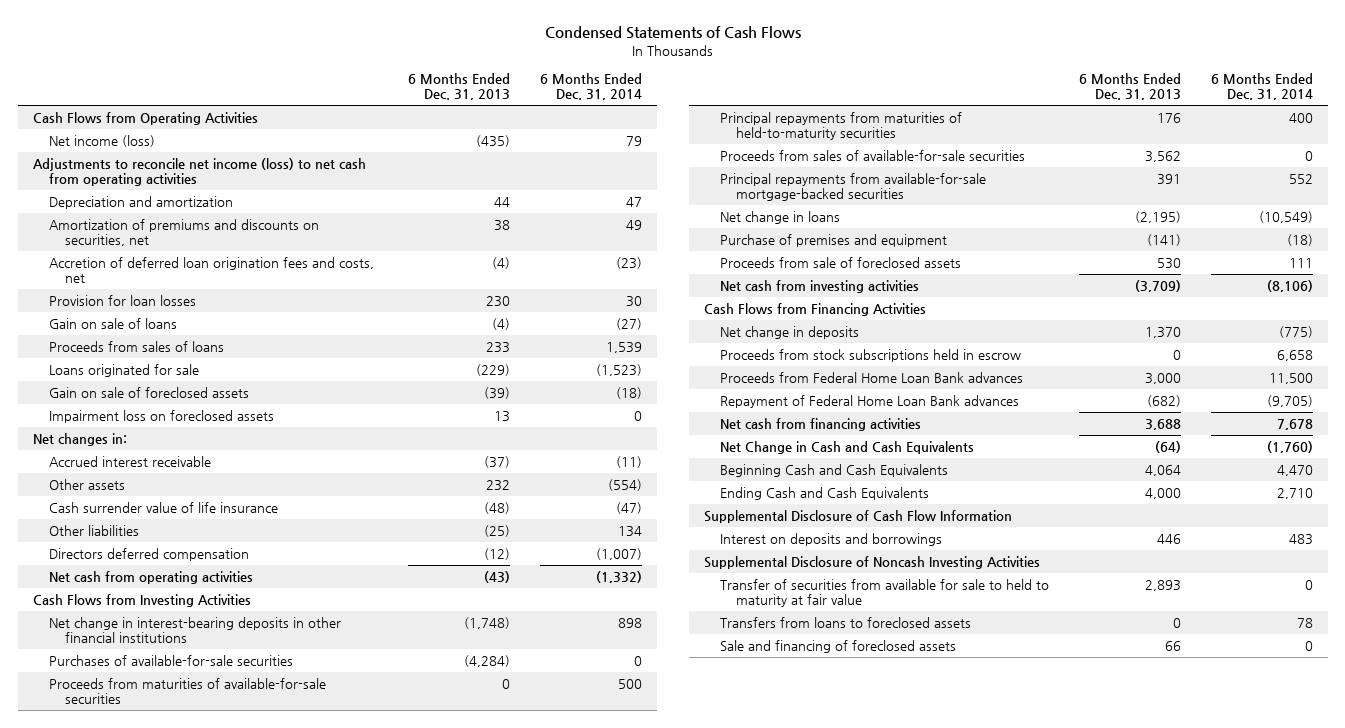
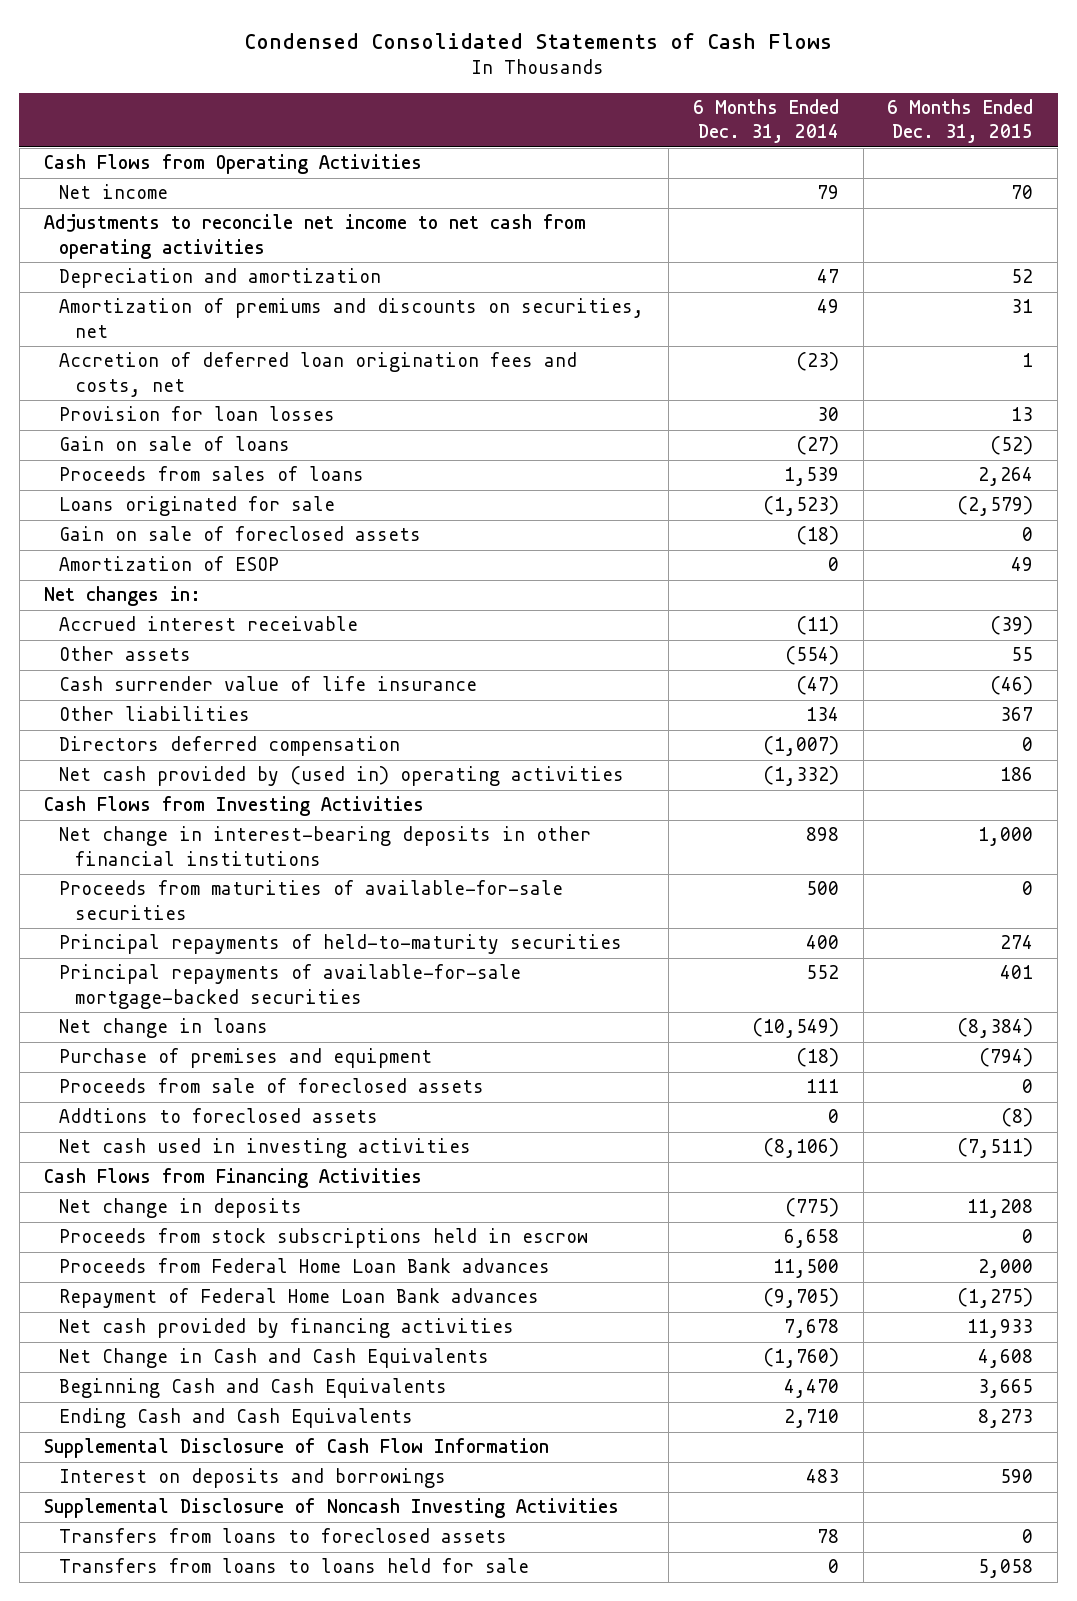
[544,26,801,40] Condensed Statements of Cash Flows -> [244,32,833,49] Condensed Consolidated Statements of Cash Flows
[407,73,510,100] 6 Months Ended Dec. 31, 2013 -> none
none -> [887,99,1034,144] 6 Months Ended Dec. 31, 2015
[48,134,155,147] Net income (loss) -> [59,184,169,200] Net income
[32,157,366,186] Adjustments to reconcile net income (loss) to net cash from operating activities -> [43,214,586,259] Adjustments to reconcile net income to net cash from operating activities
[48,409,274,423] Impairment loss on foreclosed assets -> none
none -> [59,556,280,572] Amortization of ESOP
[48,570,253,584] Net cash from operating activities -> [59,766,625,787] Net cash provided by (used in) operating activities
[48,654,293,666] Purchases of available-for-sale securities -> none
[719,149,1025,161] Proceeds from sales of available-for-sale securities -> none
[719,111,962,140] Principal repayments from maturities of held-to-maturity securities -> [59,934,623,955] Principal repayments of held-to-maturity securities
[719,172,986,201] Principal repayments from available-for-sale mortgage-backed securities -> [59,964,522,1009] Principal repayments of available-for-sale mortgage-backed securities
none -> [59,1108,379,1124] Addtions to foreclosed assets
[719,279,919,293] Net cash from investing activities -> [59,1138,472,1159] Net cash used in investing activities
[719,417,921,431] Net cash from financing activities -> [59,1318,515,1339] Net cash provided by financing activities
[719,578,1049,607] Transfer of securities from available for sale to held to maturity at fair value -> none
[719,639,956,653] Sale and financing of foreclosed assets -> none
none -> [59,1558,530,1574] Transfers from loans to loans held for sale

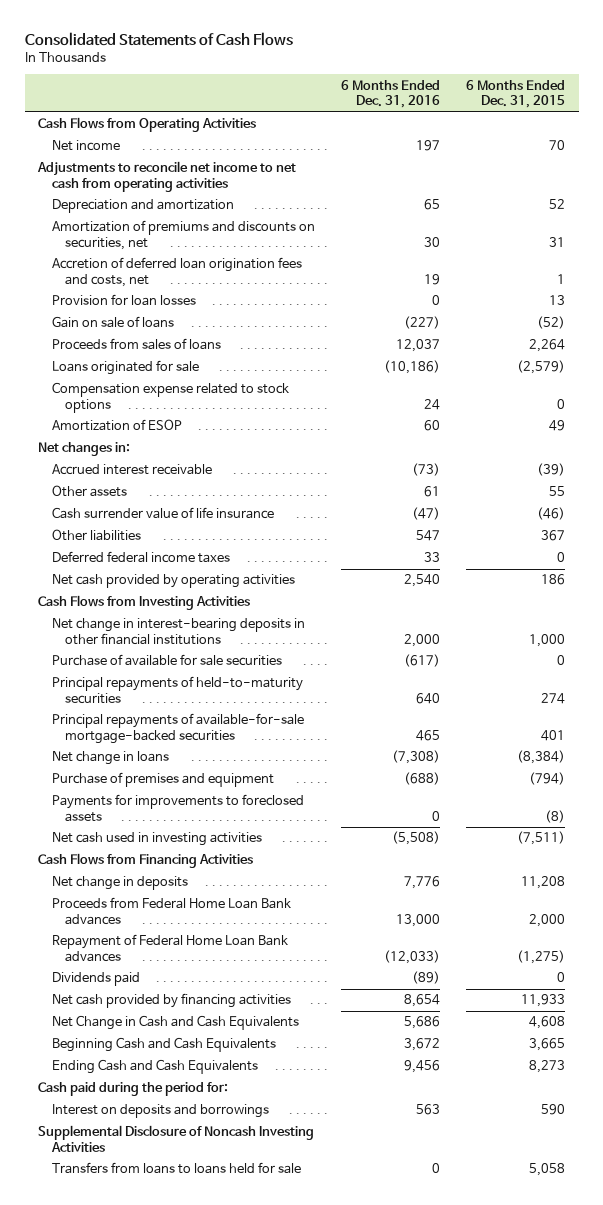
[244,32,833,49] Condensed Consolidated Statements of Cash Flows -> [24,31,293,46] Consolidated Statements of Cash Flows
[692,99,839,144] 6 Months Ended Dec. 31, 2014 -> none
none -> [340,79,440,109] 6 Months Ended Dec. 31, 2016
[59,526,422,542] Gain on sale of foreclosed assets -> none
none -> [51,382,289,413] Compensation expense related to stock options
[59,736,401,757] Directors deferred compensation -> none
none -> [51,551,230,564] Deferred federal income taxes
[59,766,625,787] Net cash provided by (used in) operating activities -> [51,574,295,589] Net cash provided by operating activities
[59,880,564,920] Proceeds from maturities of available-for-sale securities -> [51,654,282,667] Purchase of available for sale securities
[59,1078,485,1094] Proceeds from sale of foreclosed assets -> none
[59,1108,379,1124] Addtions to foreclosed assets -> none
none -> [51,794,304,822] Payments for improvements to foreclosed assets
[59,1228,589,1249] Proceeds from stock subscriptions held in escrow -> none
none -> [51,972,140,987] Dividends paid
[43,1438,549,1459] Supplemental Disclosure of Cash Flow Information -> none
none -> [38,1082,229,1097] Cash paid during the period for:
[59,1528,508,1544] Transfers from loans to foreclosed assets -> none

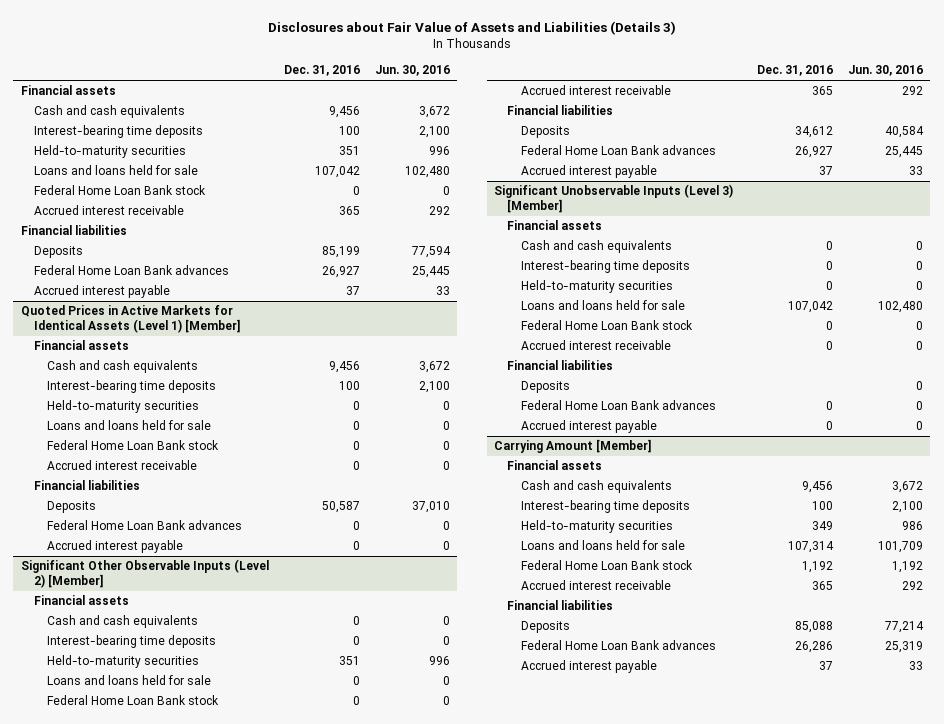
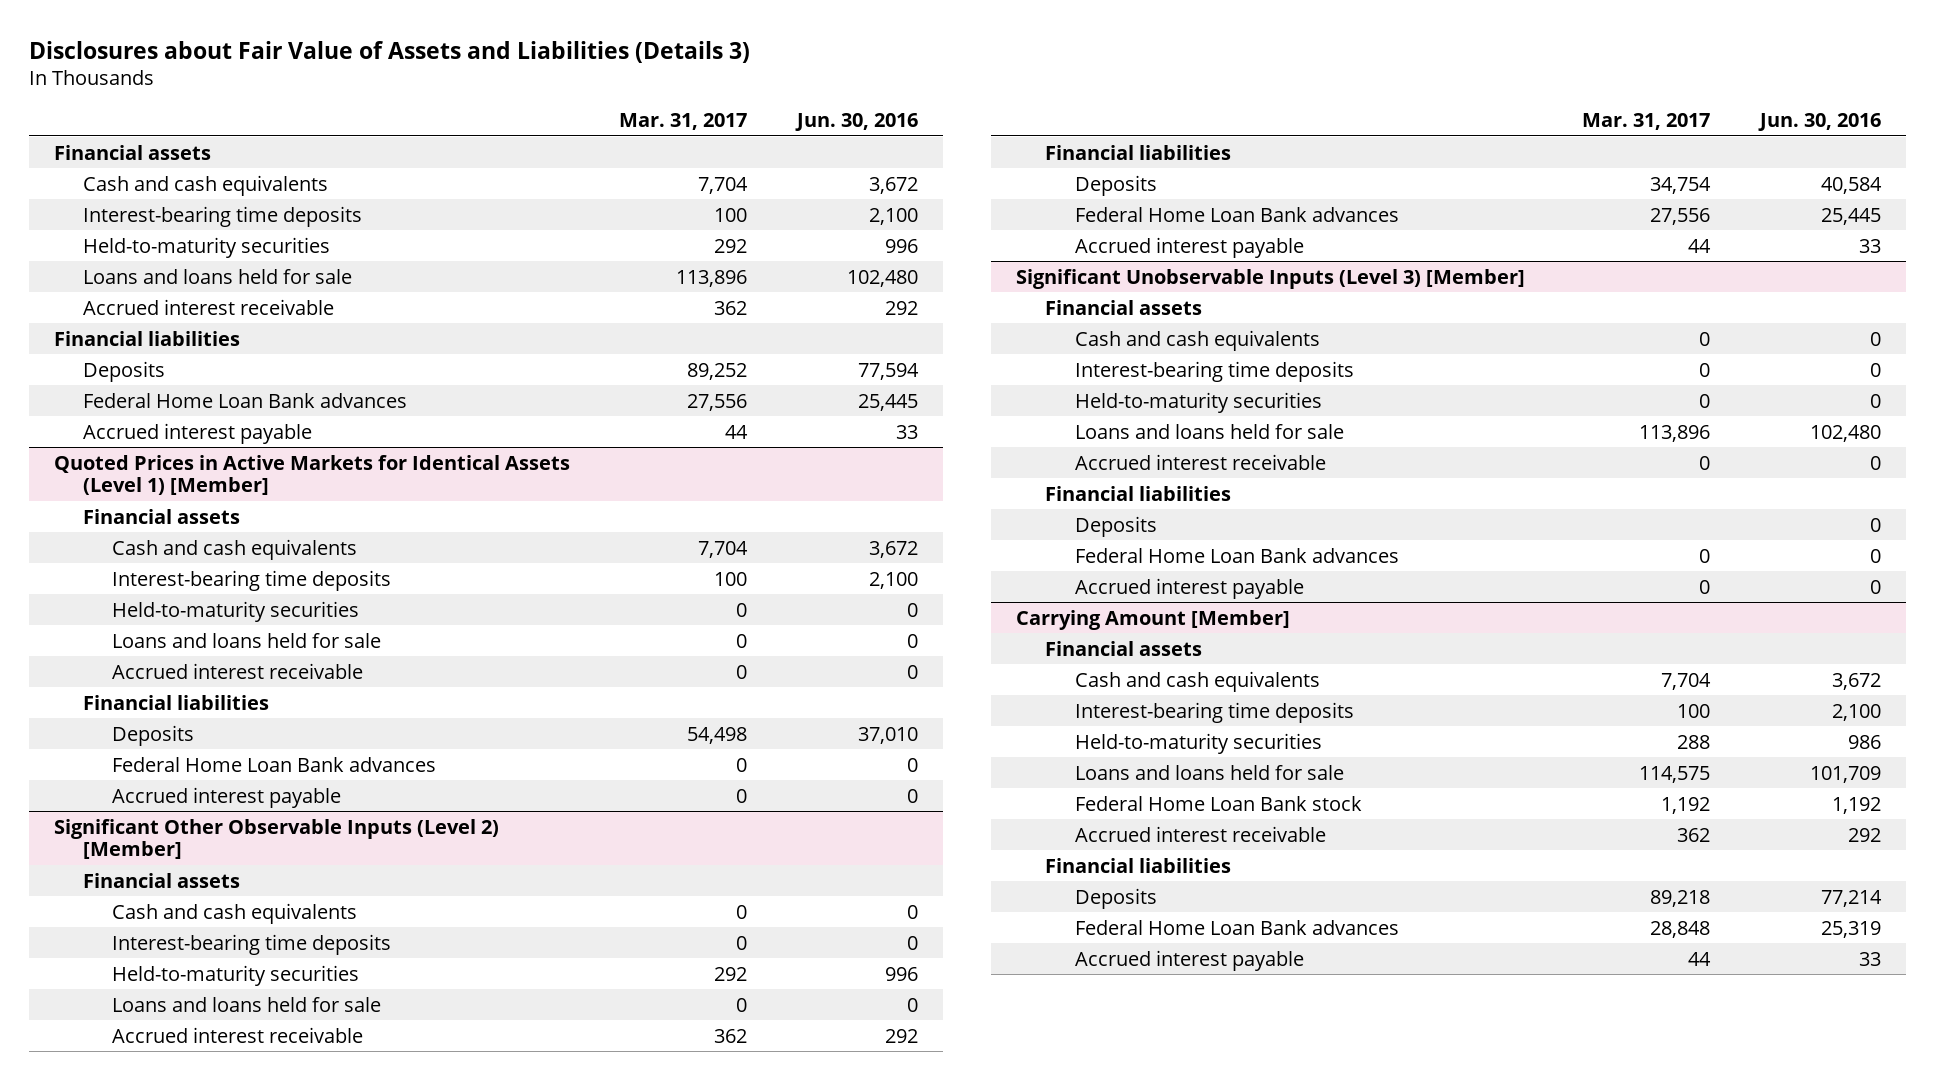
[283,65,360,77] Dec. 31, 2016 -> none
none -> [619,112,748,130] Mar. 31, 2017
[34,185,207,196] Federal Home Loan Bank stock -> none
[47,440,220,451] Federal Home Loan Bank stock -> none
[47,695,220,706] Federal Home Loan Bank stock -> none
[520,320,693,331] Federal Home Loan Bank stock -> none

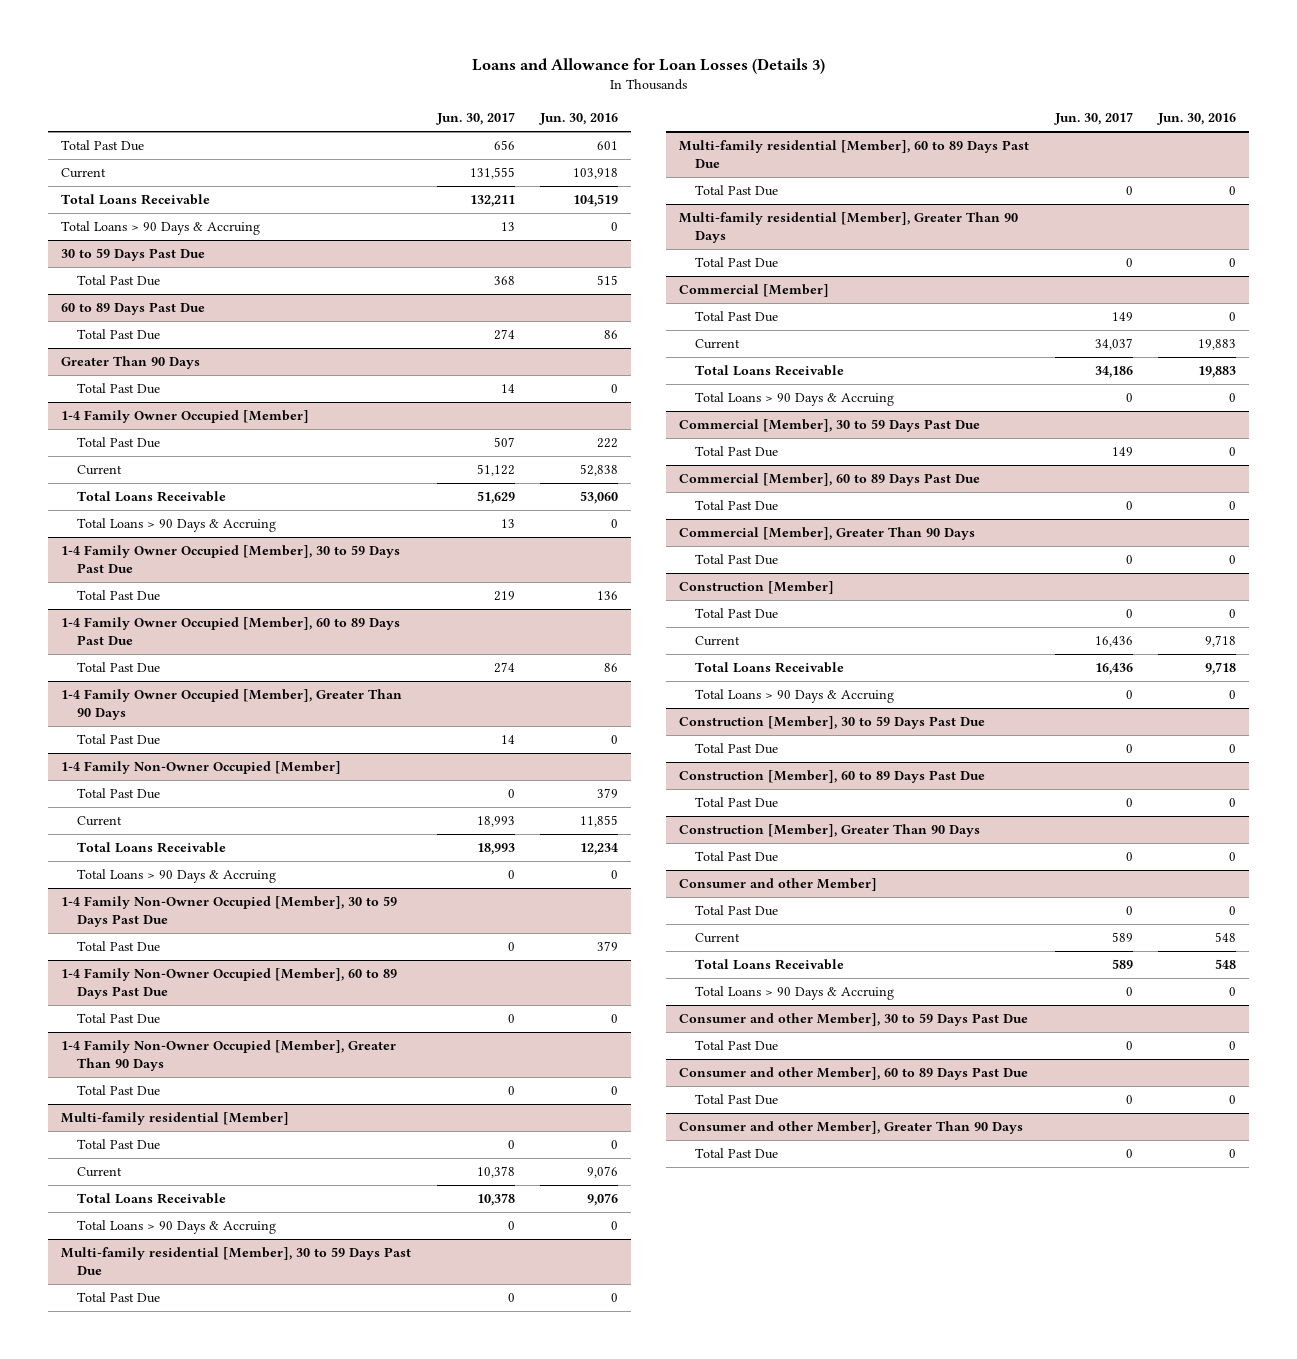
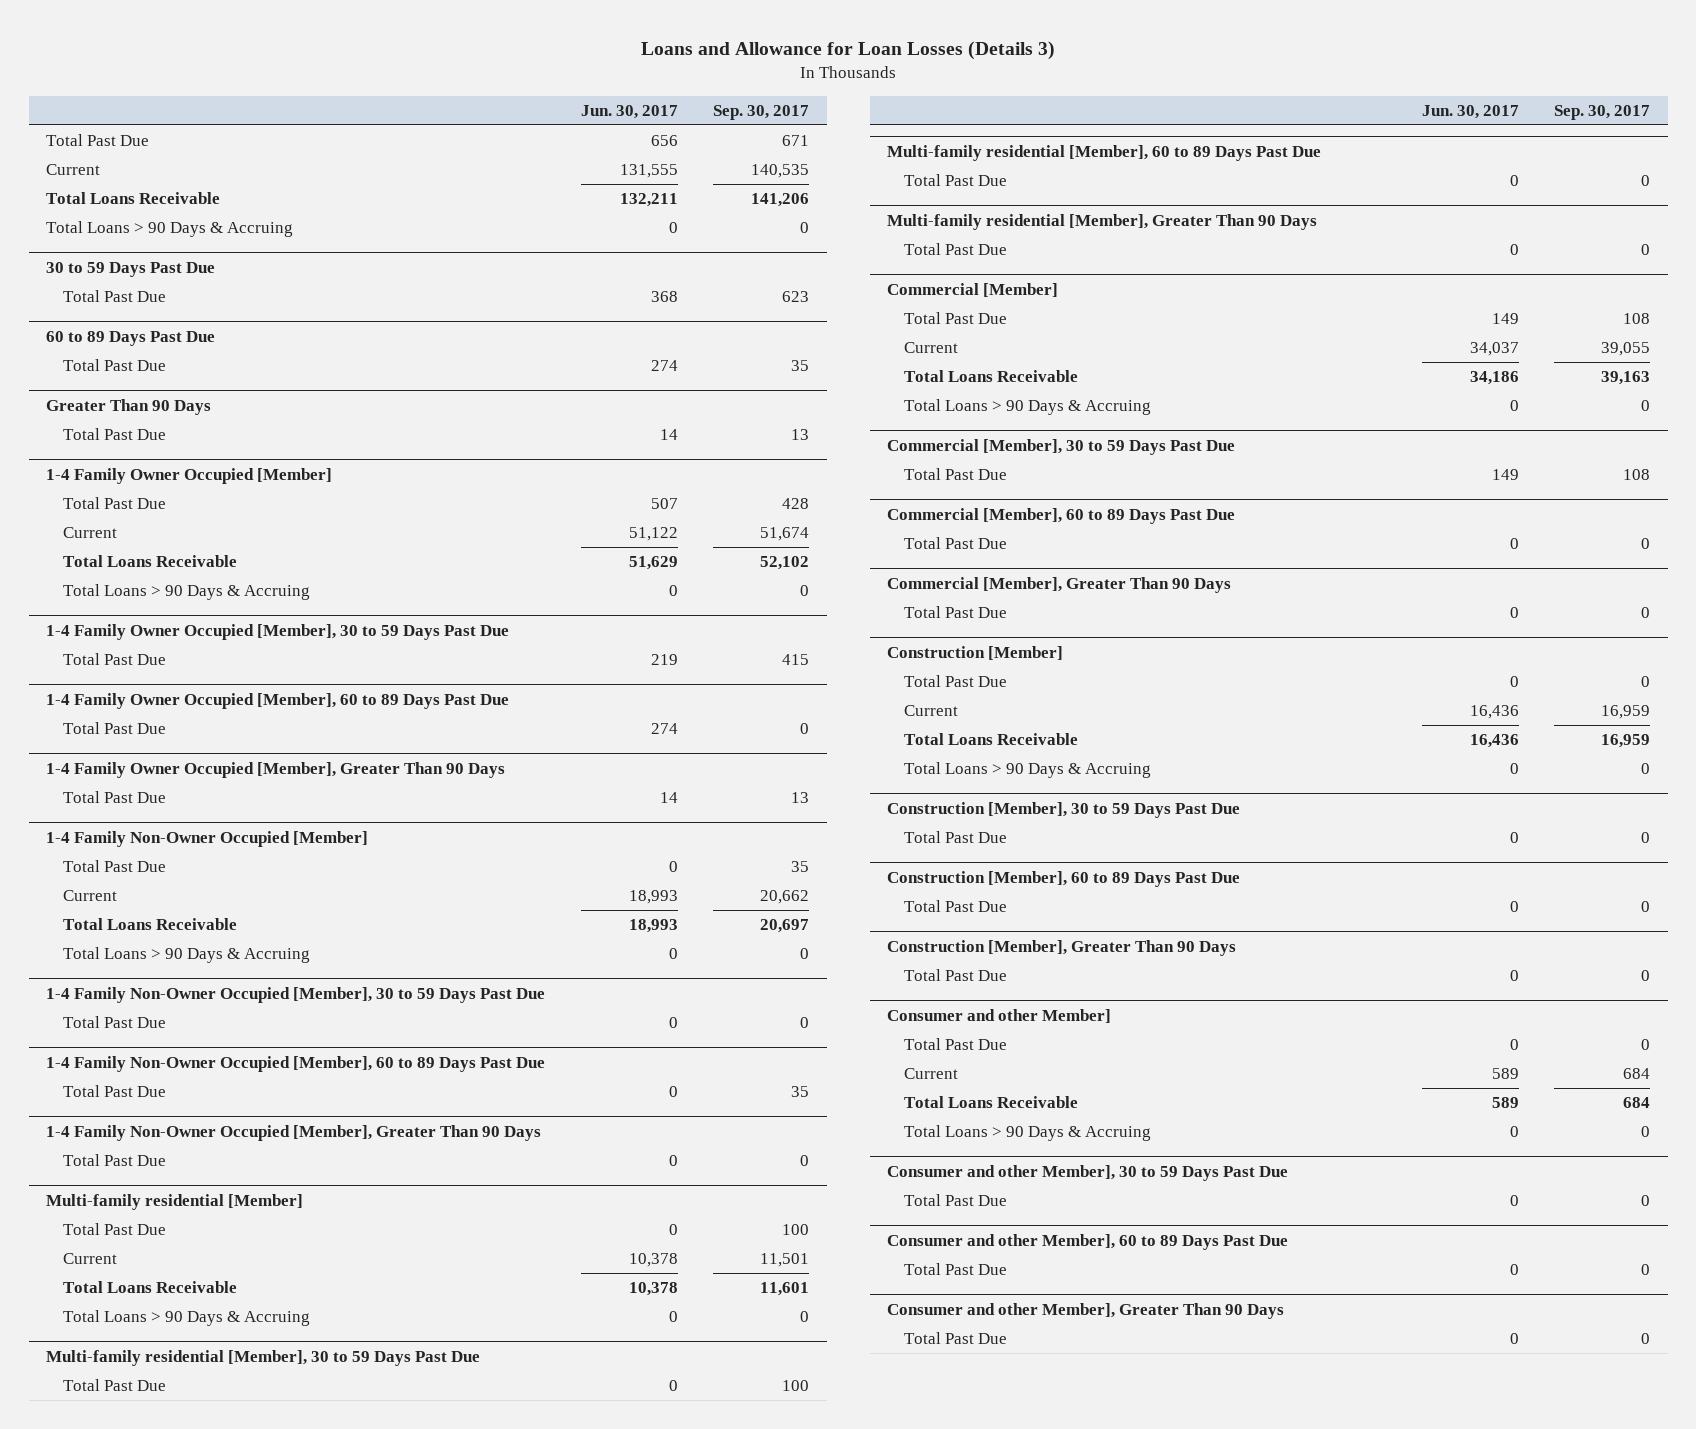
[539,112,619,125] Jun. 30, 2016 -> none
none -> [713,104,810,120] Sep. 30, 2017
[500,222,515,232] 13 -> [668,222,678,234] 0
[500,519,515,529] 13 -> [668,585,678,597] 0

